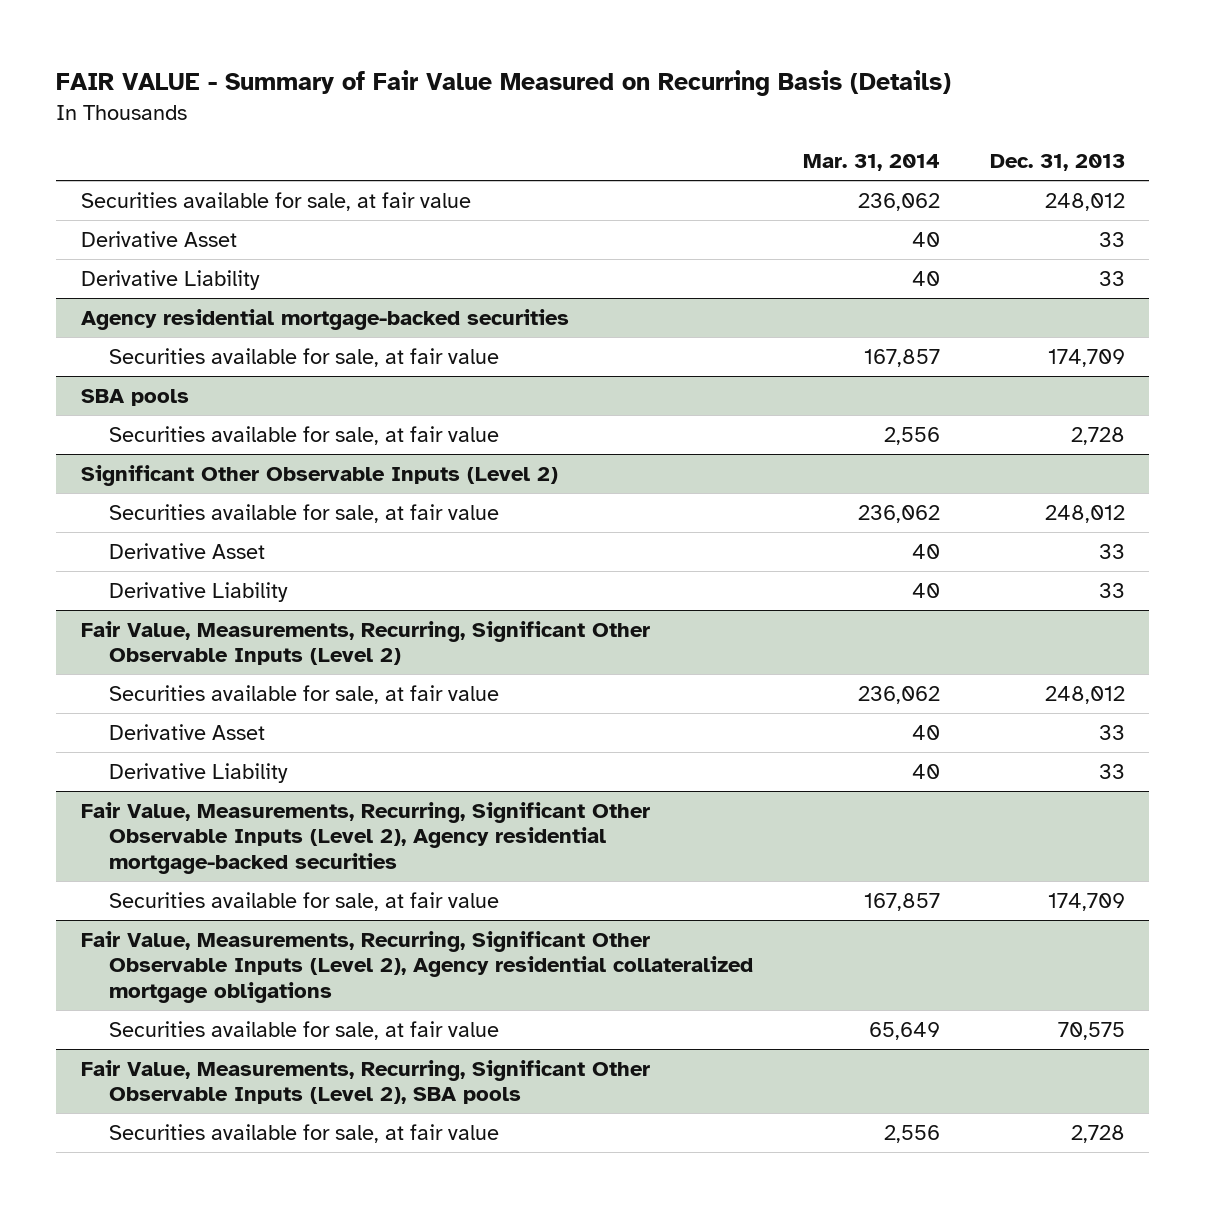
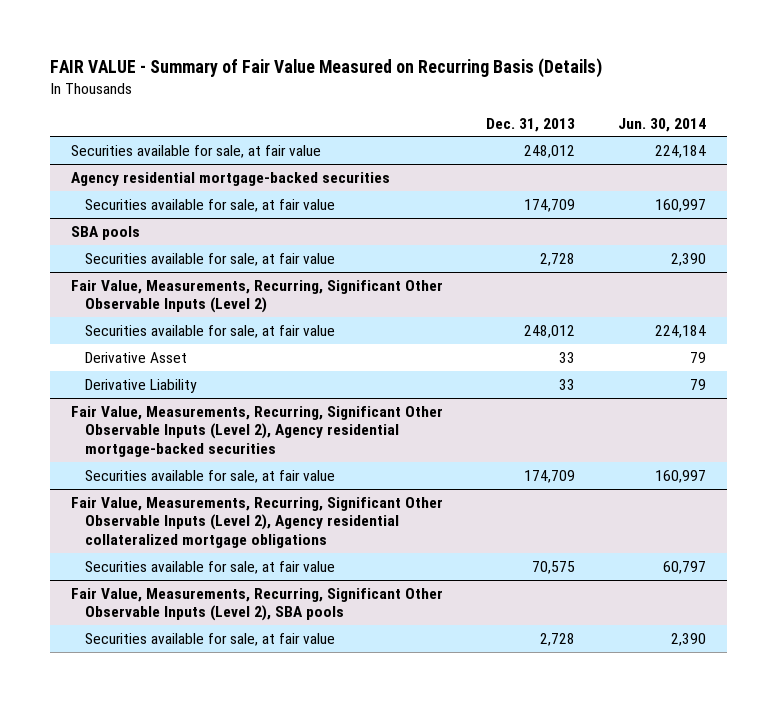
[802,154,940,172] Mar. 31, 2014 -> none
none -> [617,117,706,132] Jun. 30, 2014
[81,230,238,247] Derivative Asset -> none
[81,269,261,290] Derivative Liability -> none
[81,464,559,486] Significant Other Observable Inputs (Level 2) -> none
[109,503,500,523] Securities available for sale, at fair value -> none
[109,542,266,559] Derivative Asset -> none
[109,581,289,602] Derivative Liability -> none

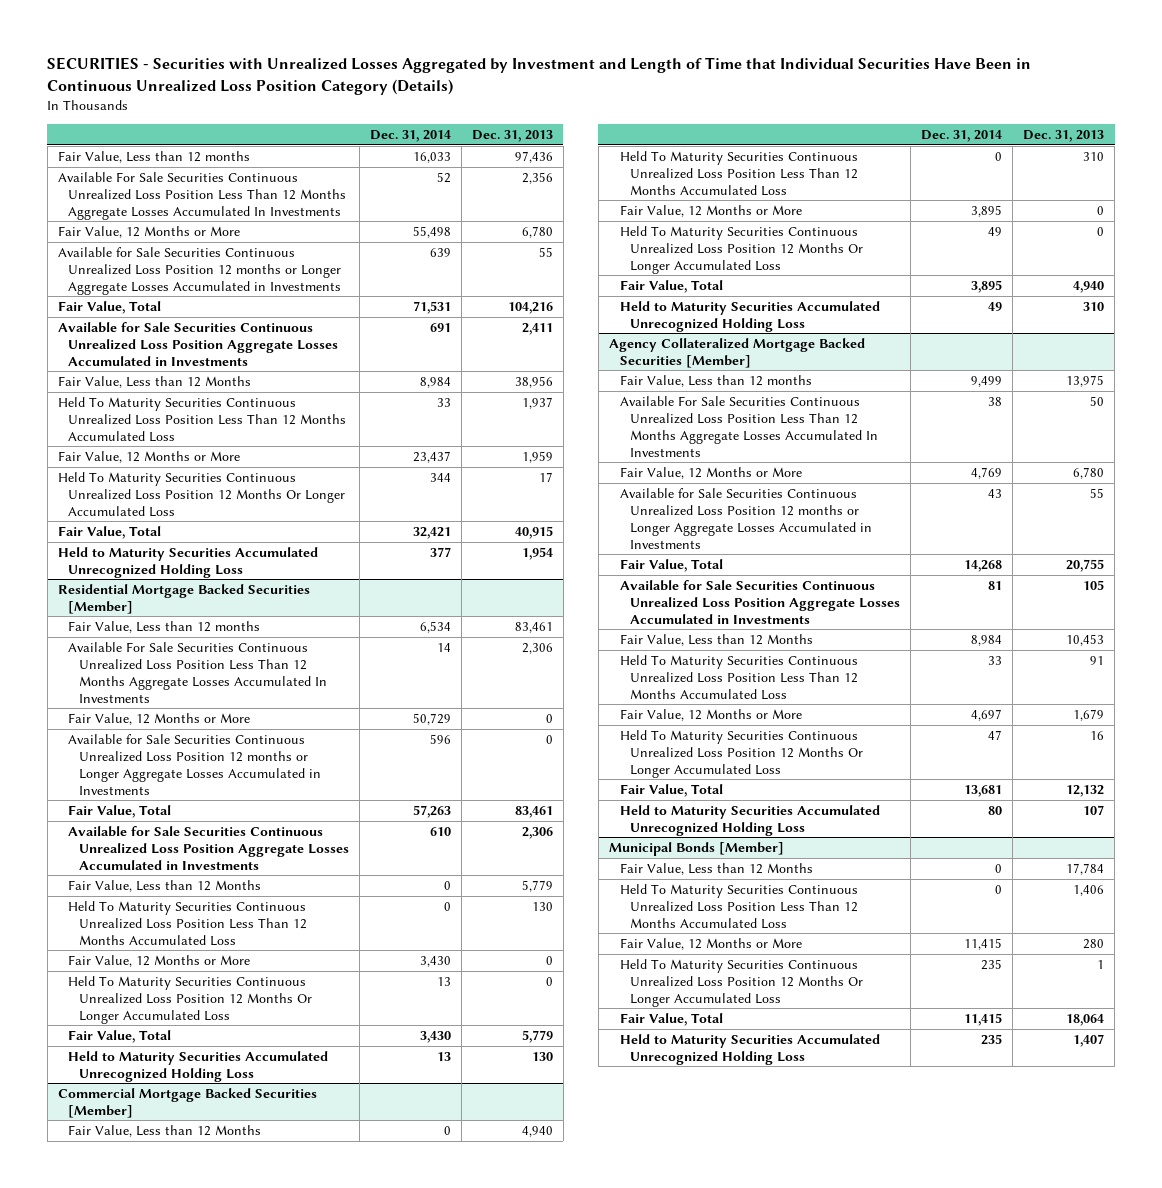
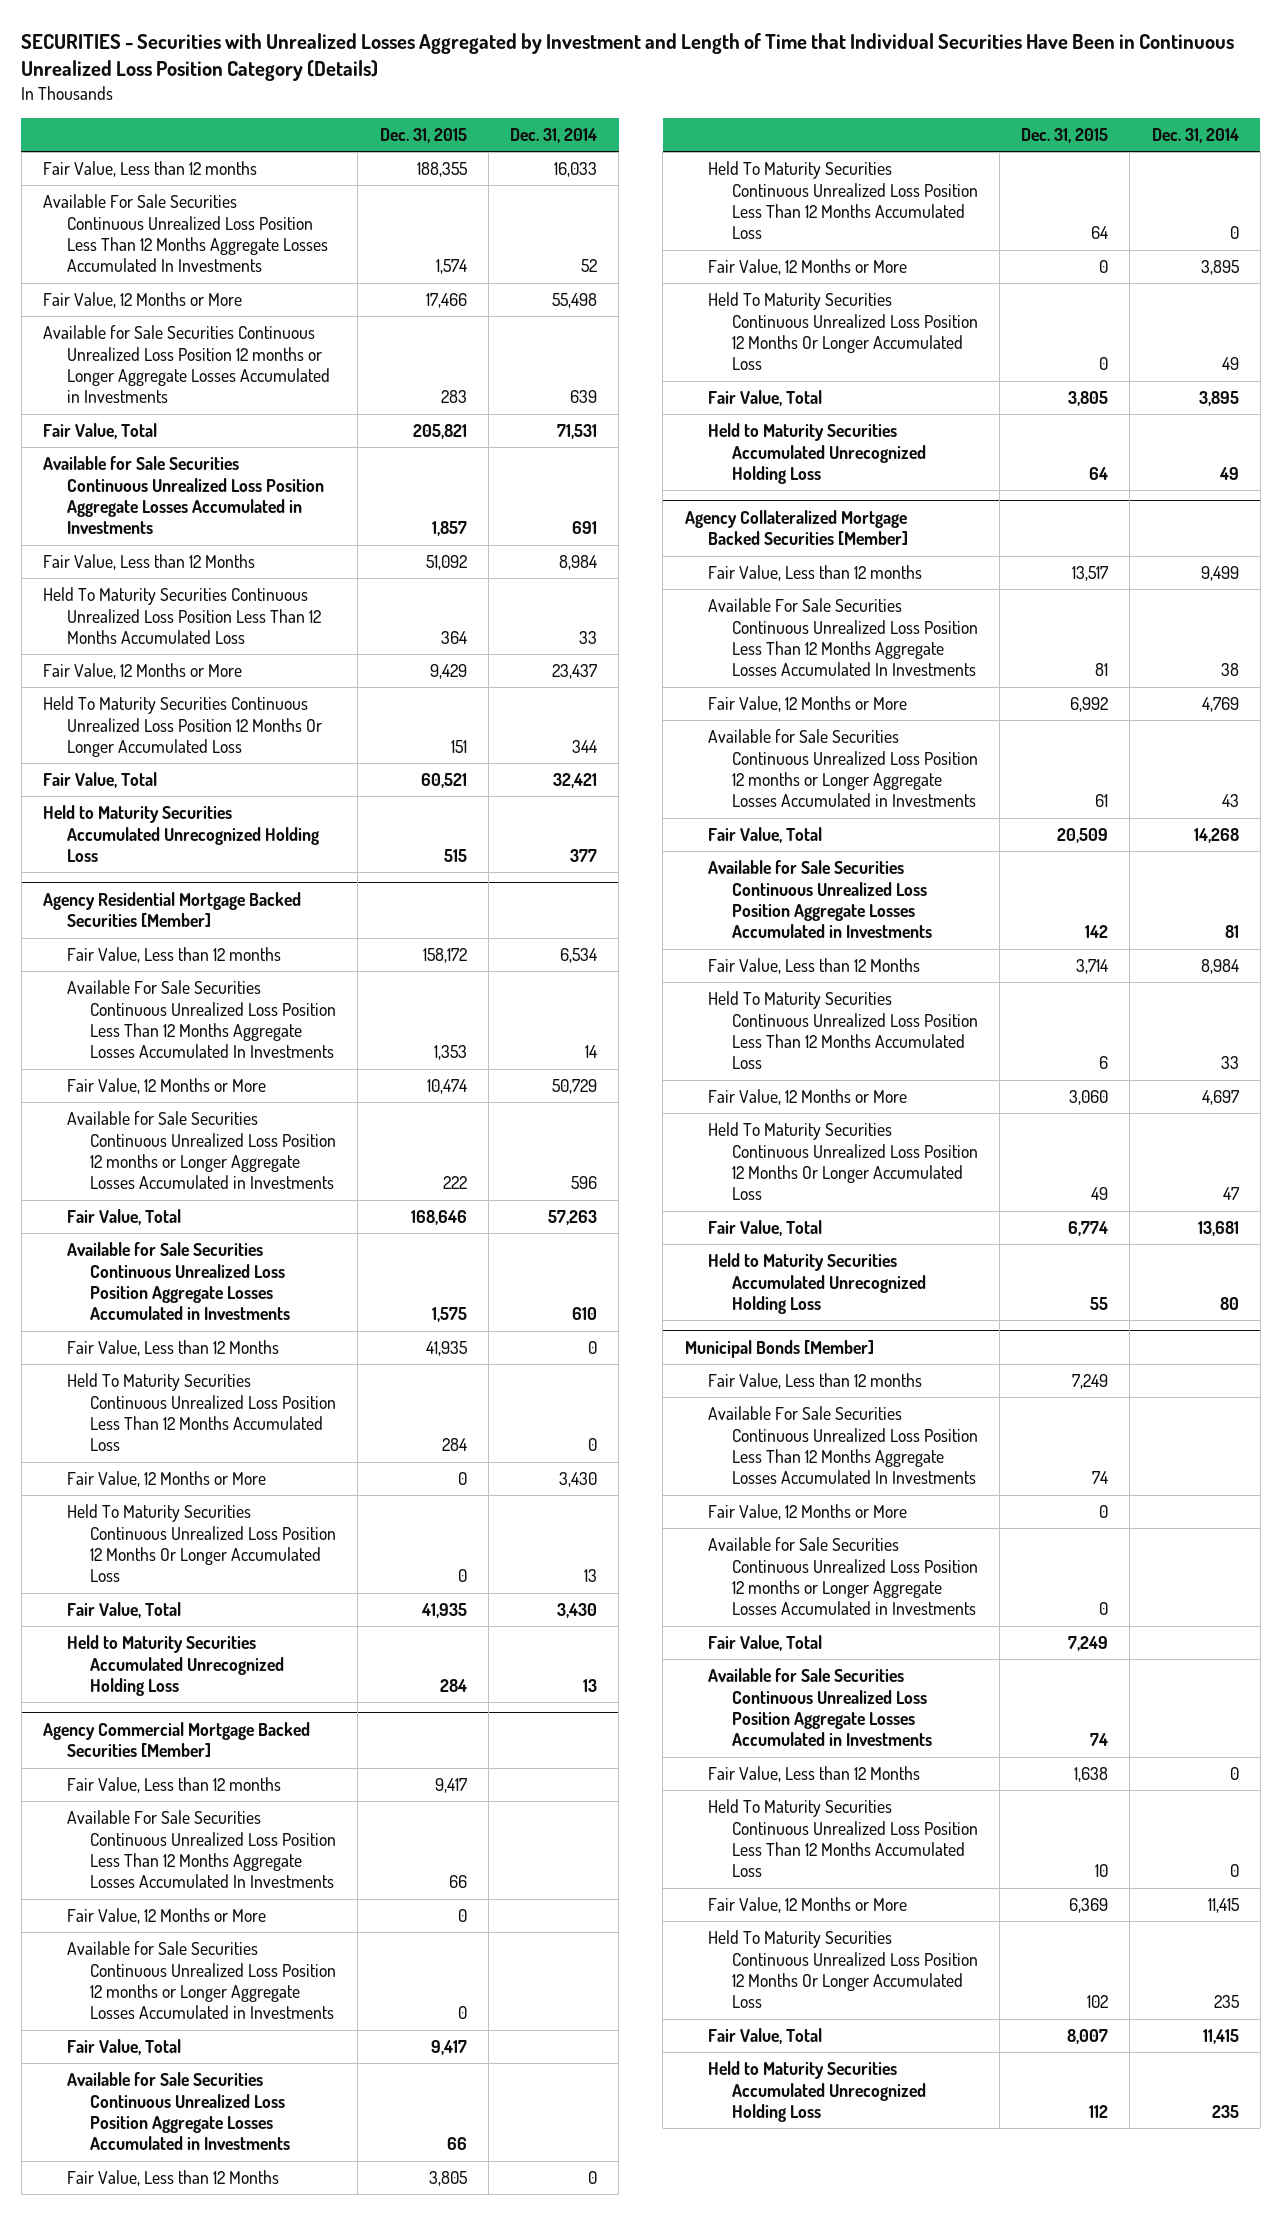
[471,129,553,142] Dec. 31, 2013 -> none
none -> [379,127,467,143] Dec. 31, 2015
[57,583,310,614] Residential Mortgage Backed Securities [Member] -> [43,891,302,928] Agency Residential Mortgage Backed Securities [Member]
[57,1087,317,1118] Commercial Mortgage Backed Securities [Member] -> [43,1721,311,1758] Agency Commercial Mortgage Backed Securities [Member]
none -> [66,1777,281,1794] Fair Value, Less than 12 months
none -> [66,1810,337,1889] Available For Sale Securities Continuous Unrealized Loss Position Less Than 12 Months Aggregate Losses Accumulated In Investments
none -> [66,1908,266,1925] Fair Value, 12 Months or More
none -> [66,1941,337,2020] Available for Sale Securities Continuous Unrealized Loss Position 12 months or Longer Aggregate Losses Accumulated in Investments
none -> [66,2039,181,2056] Fair Value, Total
none -> [66,2072,291,2151] Available for Sale Securities Continuous Unrealized Loss Position Aggregate Losses Accumulated in Investments
none -> [708,1373,923,1390] Fair Value, Less than 12 months
none -> [708,1406,978,1485] Available For Sale Securities Continuous Unrealized Loss Position Less Than 12 Months Aggregate Losses Accumulated In Investments
none -> [708,1504,908,1521] Fair Value, 12 Months or More
none -> [708,1537,978,1616] Available for Sale Securities Continuous Unrealized Loss Position 12 months or Longer Aggregate Losses Accumulated in Investments
none -> [708,1635,823,1652] Fair Value, Total
none -> [708,1668,932,1747] Available for Sale Securities Continuous Unrealized Loss Position Aggregate Losses Accumulated in Investments

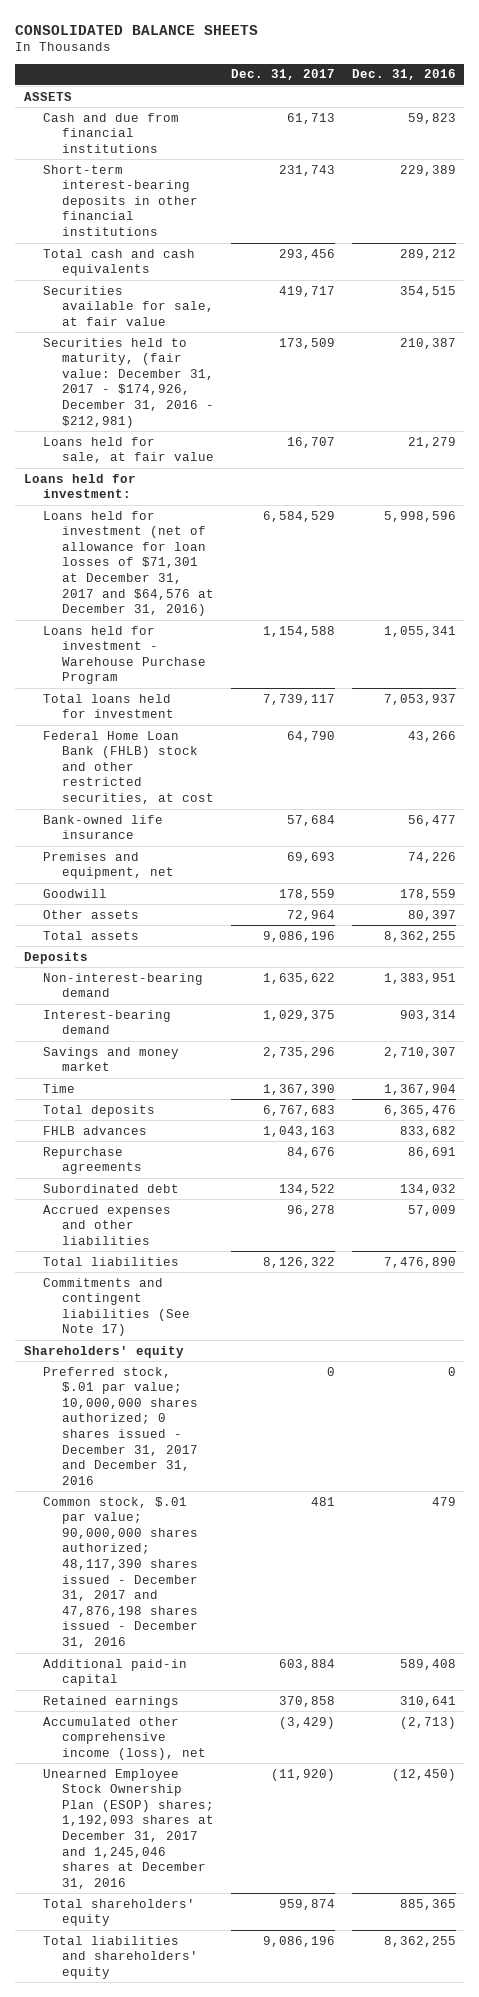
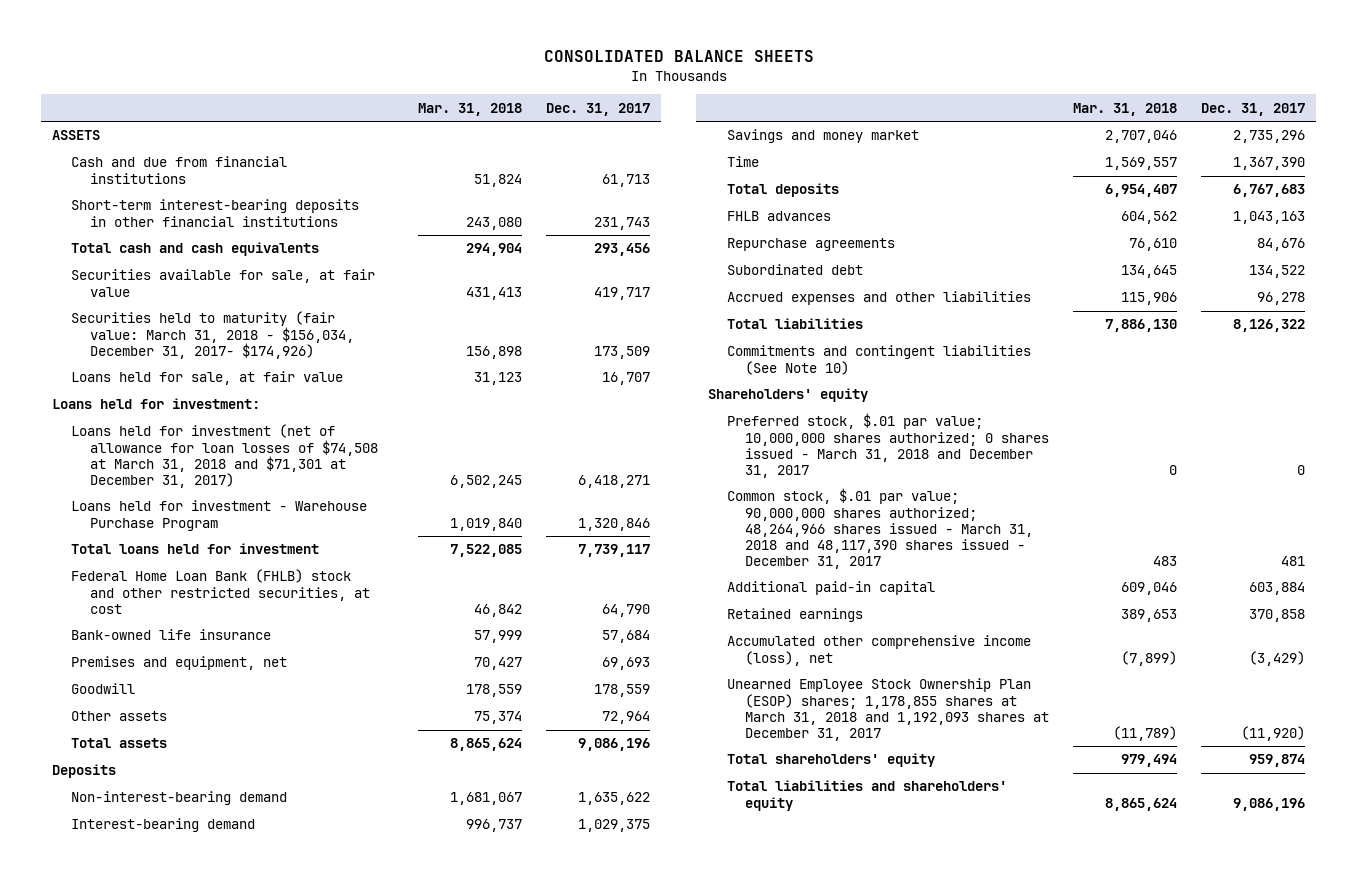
[351,69,456,81] Dec. 31, 2016 -> none
none -> [417,102,522,116] Mar. 31, 2018
[42,337,215,428] Securities held to maturity, (fair value: December 31, 2017 - $174,926, December 31, 2016 - $212,981) -> [71,311,355,359] Securities held to maturity (fair value: March 31, 2018 - $156,034, December 31, 2017- $174,926)
[42,510,215,617] Loans held for investment (net of allowance for loan losses of $71,301 at December 31, 2017 and $64,576 at December 31, 2016) -> [71,424,379,488] Loans held for investment (net of allowance for loan losses of $74,508 at March 31, 2018 and $71,301 at December 31, 2017)
[262,510,335,522] 6,584,529 -> [577,474,650,488] 6,418,271
[262,625,335,637] 1,154,588 -> [577,517,650,531] 1,320,846
[42,1277,191,1337] Commitments and contingent liabilities (See Note 17) -> [726,345,1031,375] Commitments and contingent liabilities (See Note 10)
[42,1366,199,1485] Preferred stock, $.01 par value; 10,000,000 shares authorized; 0 shares issued - December 31, 2017 and December 31, 2016 -> [726,413,1050,478] Preferred stock, $.01 par value; 10,000,000 shares authorized; 0 shares issued - March 31, 2018 and December 31, 2017
[42,1496,199,1649] Common stock, $.01 par value; 90,000,000 shares authorized; 48,117,390 shares issued - December 31, 2017 and 47,876,198 shares issued - December 31, 2016 -> [726,488,1034,569] Common stock, $.01 par value; 90,000,000 shares authorized; 48,264,966 shares issued - March 31, 2018 and 48,117,390 shares issued - December 31, 2017
[42,1768,215,1889] Unearned Employee Stock Ownership Plan (ESOP) shares; 1,192,093 shares at December 31, 2017 and 1,245,046 shares at December 31, 2016 -> [726,678,1050,741] Unearned Employee Stock Ownership Plan (ESOP) shares; 1,178,855 shares at March 31, 2018 and 1,192,093 shares at December 31, 2017

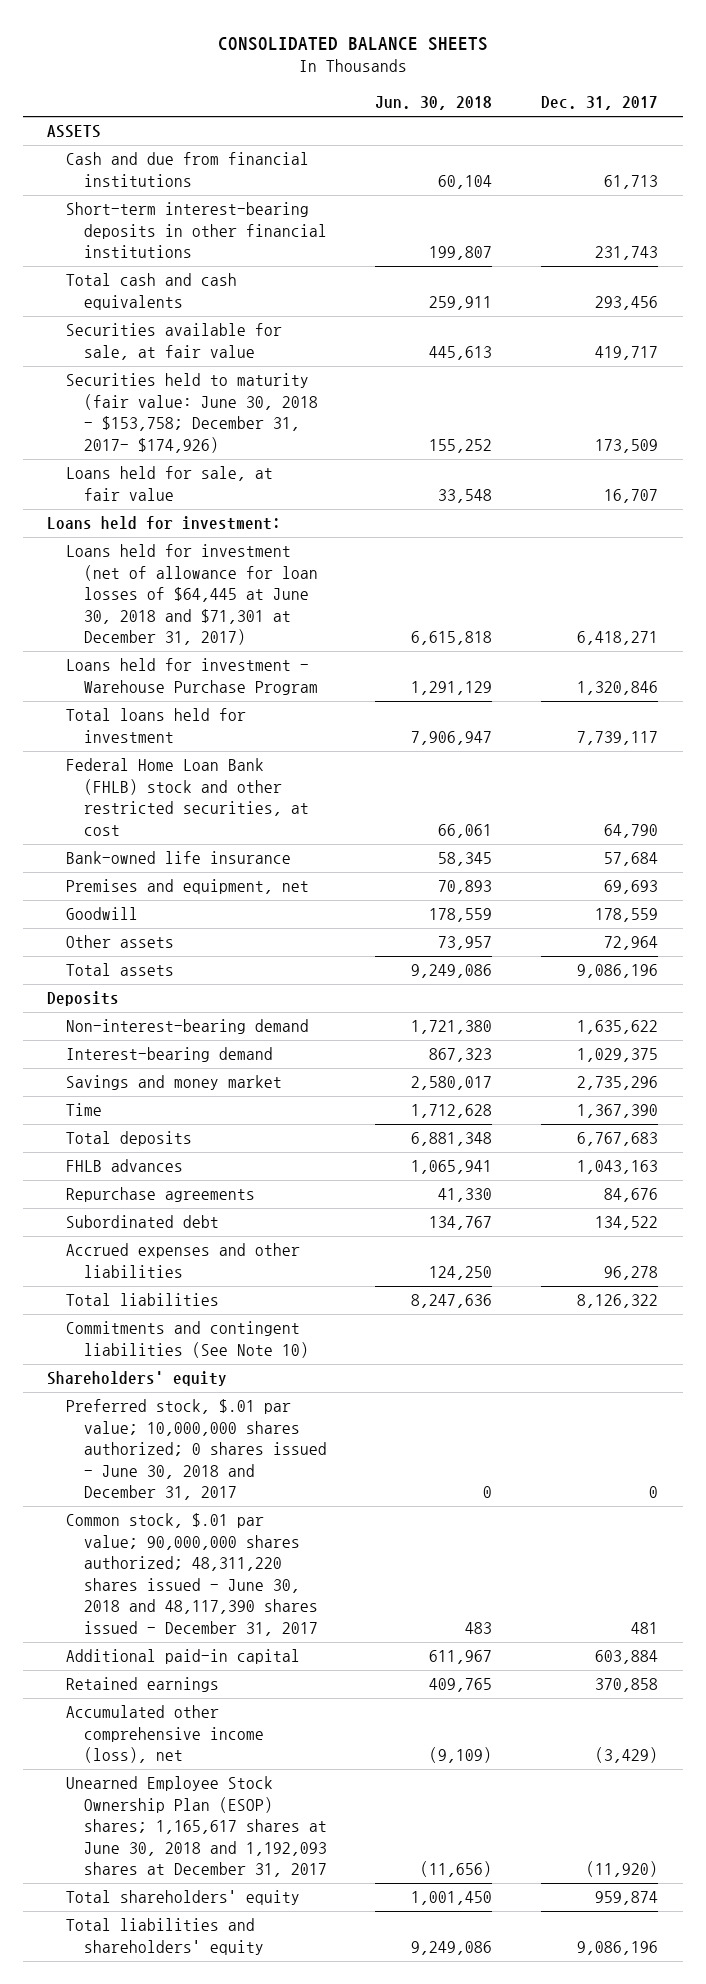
[417,102,522,116] Mar. 31, 2018 -> none
none -> [375,96,493,111] Jun. 30, 2018
[71,311,355,359] Securities held to maturity (fair value: March 31, 2018 - $156,034, December 31, 2017- $174,926) -> [65,373,318,453] Securities held to maturity (fair value: June 30, 2018 - $153,758; December 31, 2017- $174,926)
[71,424,379,488] Loans held for investment (net of allowance for loan losses of $74,508 at March 31, 2018 and $71,301 at December 31, 2017) -> [65,544,318,646] Loans held for investment (net of allowance for loan losses of $64,445 at June 30, 2018 and $71,301 at December 31, 2017)
[726,413,1050,478] Preferred stock, $.01 par value; 10,000,000 shares authorized; 0 shares issued - March 31, 2018 and December 31, 2017 -> [65,1399,327,1501] Preferred stock, $.01 par value; 10,000,000 shares authorized; 0 shares issued - June 30, 2018 and December 31, 2017
[726,488,1034,569] Common stock, $.01 par value; 90,000,000 shares authorized; 48,264,966 shares issued - March 31, 2018 and 48,117,390 shares issued - December 31, 2017 -> [65,1513,318,1636] Common stock, $.01 par value; 90,000,000 shares authorized; 48,311,220 shares issued - June 30, 2018 and 48,117,390 shares issued - December 31, 2017
[726,678,1050,741] Unearned Employee Stock Ownership Plan (ESOP) shares; 1,178,855 shares at March 31, 2018 and 1,192,093 shares at December 31, 2017 -> [65,1776,327,1878] Unearned Employee Stock Ownership Plan (ESOP) shares; 1,165,617 shares at June 30, 2018 and 1,192,093 shares at December 31, 2017

